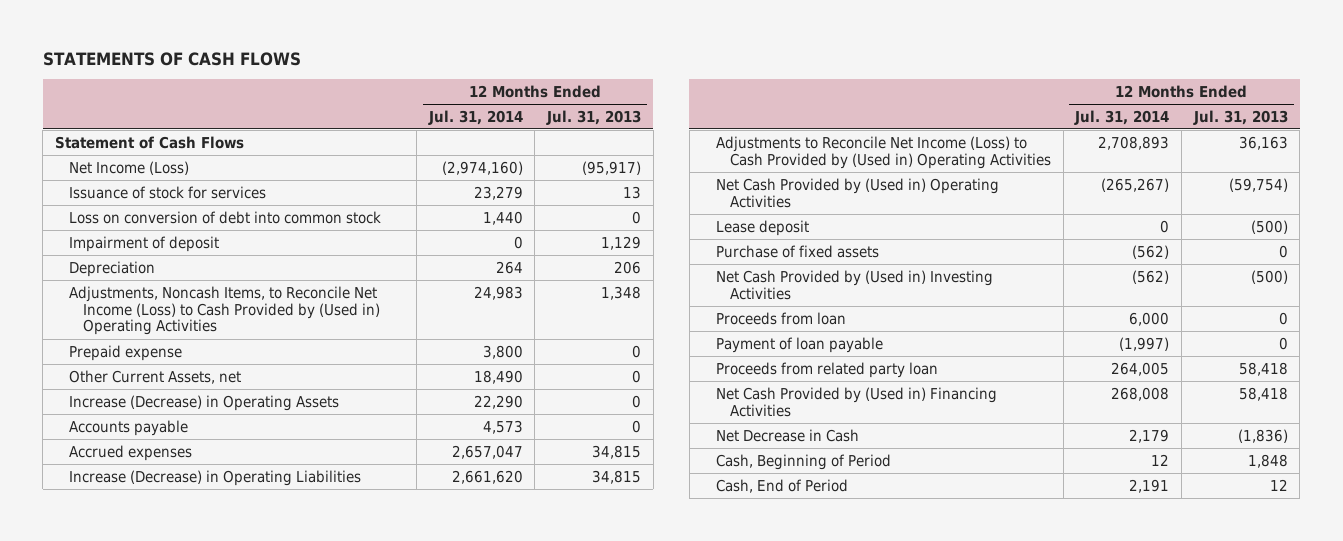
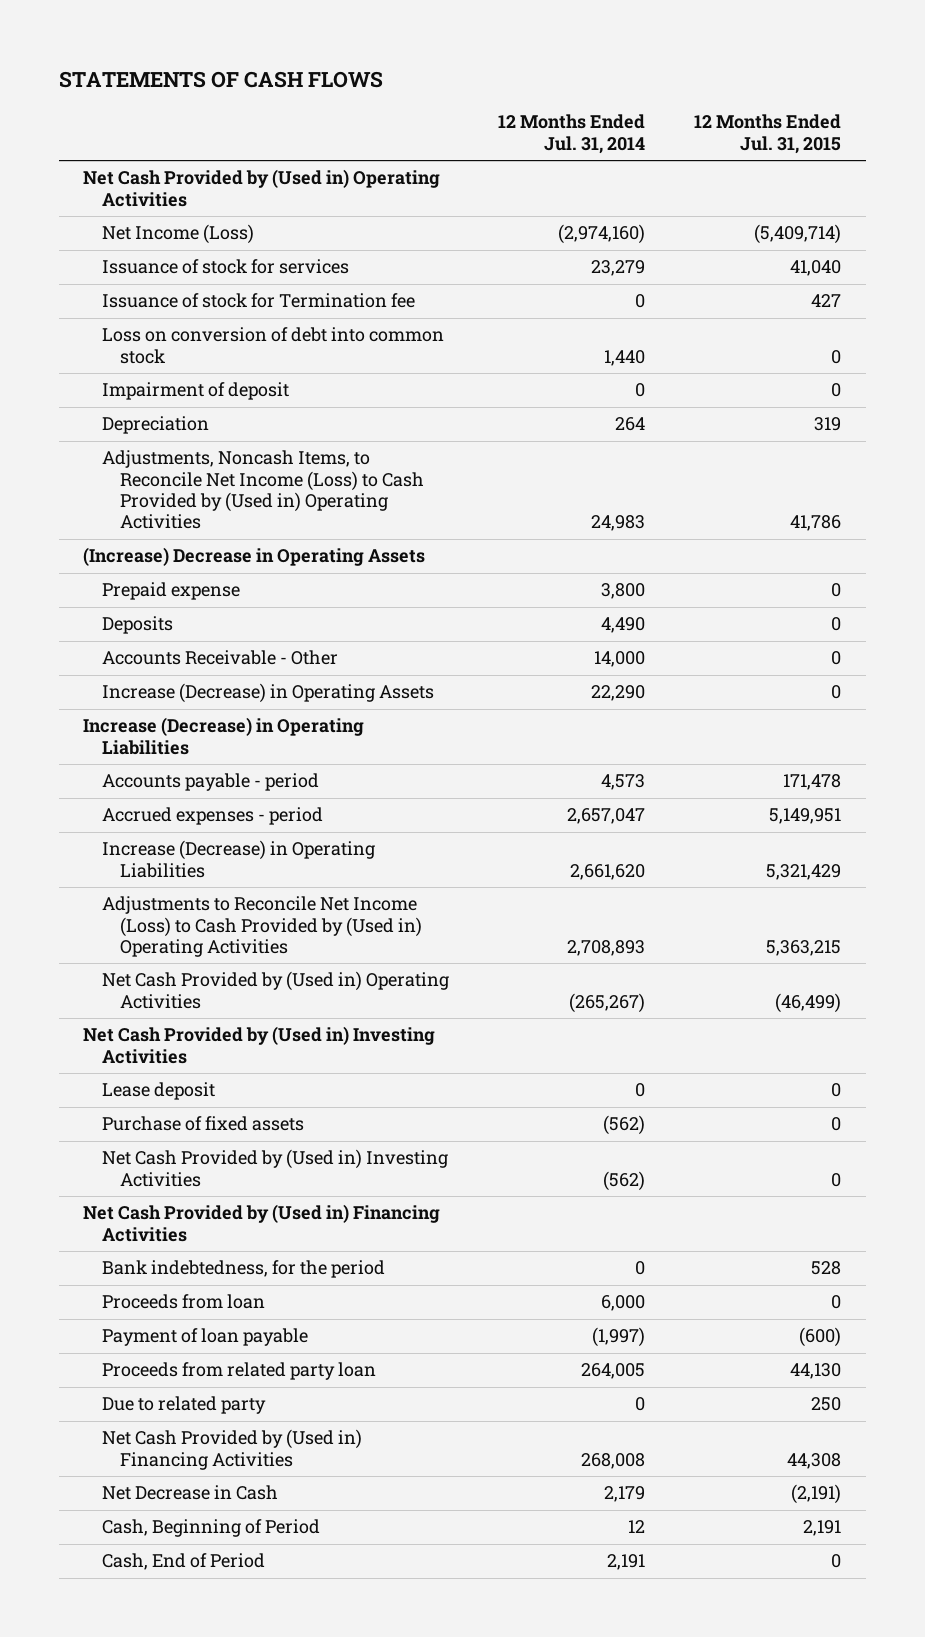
[546,109,642,125] Jul. 31, 2013 -> none
none -> [694,114,842,154] 12 Months Ended Jul. 31, 2015
[54,135,244,149] Statement of Cash Flows -> none
none -> [83,169,441,207] Net Cash Provided by (Used in) Operating Activities
none -> [101,293,415,309] Issuance of stock for Termination fee
none -> [83,547,426,567] (Increase) Decrease in Operating Assets
[69,369,242,384] Other Current Assets, net -> none
none -> [101,616,173,635] Deposits
none -> [101,650,338,666] Accounts Receivable - Other
none -> [83,717,365,755] Increase (Decrease) in Operating Liabilities
[69,419,189,436] Accounts payable -> [101,773,319,792] Accounts payable - period
[69,444,193,461] Accrued expenses -> [101,807,323,826] Accrued expenses - period
none -> [83,1026,436,1064] Net Cash Provided by (Used in) Investing Activities
none -> [83,1204,441,1242] Net Cash Provided by (Used in) Financing Activities
none -> [101,1260,385,1279] Bank indebtedness, for the period
none -> [101,1396,266,1415] Due to related party

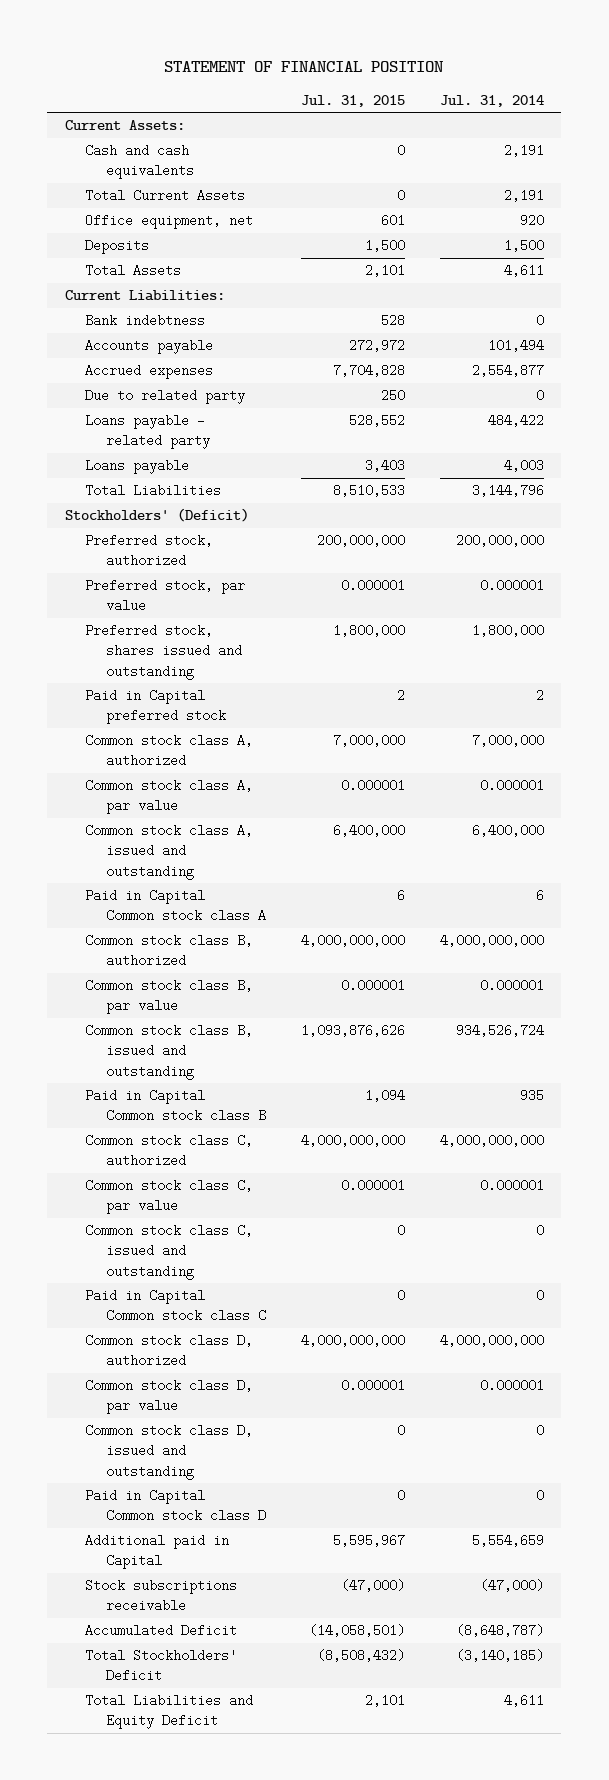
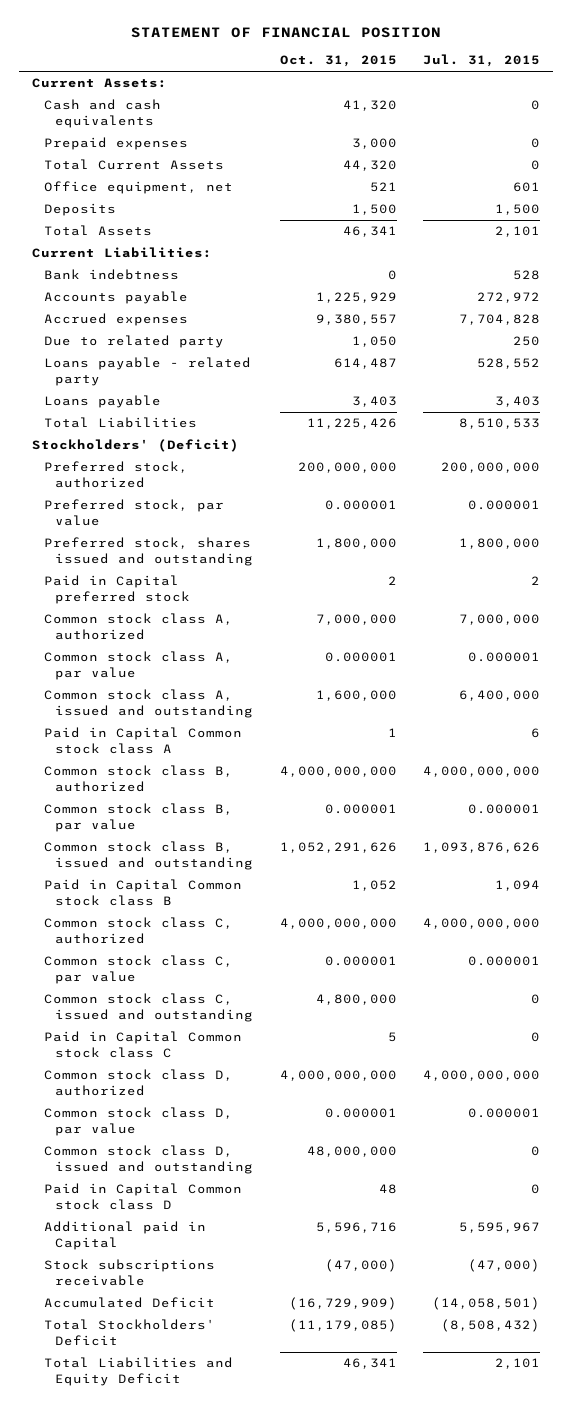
[439,94,544,107] Jul. 31, 2014 -> none
none -> [279,55,397,68] Oct. 31, 2015
none -> [43,137,188,151] Prepaid expenses

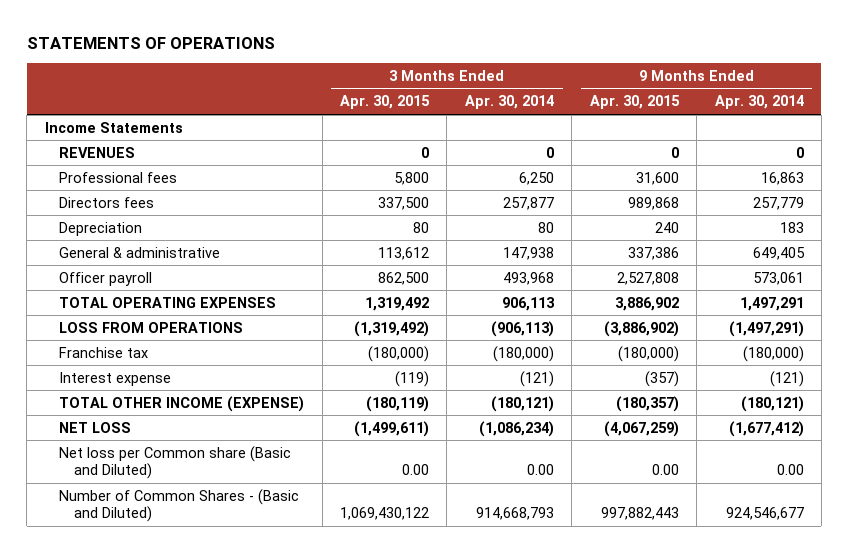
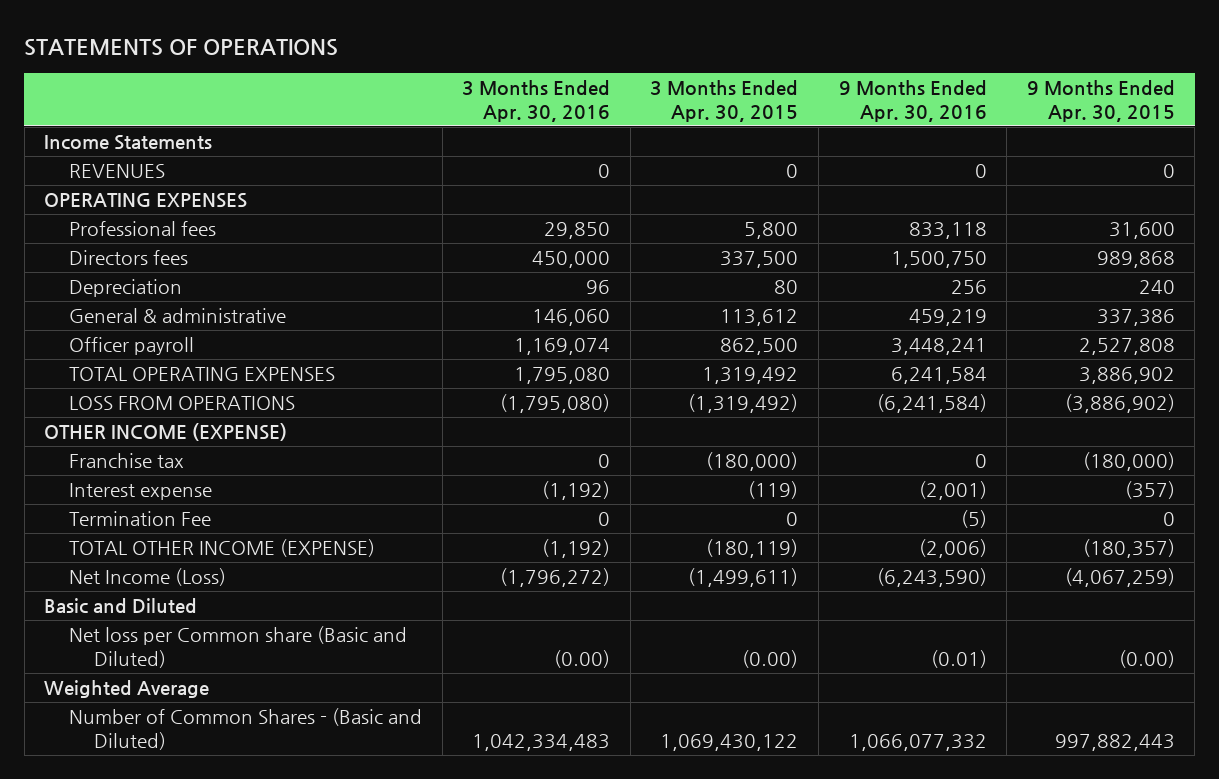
[464,95,554,110] Apr. 30, 2014 -> none
[714,95,804,110] Apr. 30, 2014 -> none
none -> [462,80,611,122] 3 Months Ended Apr. 30, 2016
none -> [838,80,987,122] 9 Months Ended Apr. 30, 2016
none -> [44,193,248,209] OPERATING EXPENSES
none -> [44,423,288,442] OTHER INCOME (EXPENSE)
none -> [68,511,211,527] Termination Fee
[59,421,132,433] NET LOSS -> [68,568,226,587] Net Income (Loss)
none -> [44,598,198,615] Basic and Diluted
[401,464,429,476] 0.00 -> [742,649,799,668] (0.00)
[651,464,679,476] 0.00 -> [1118,649,1175,668] (0.00)
none -> [44,680,210,699] Weighted Average

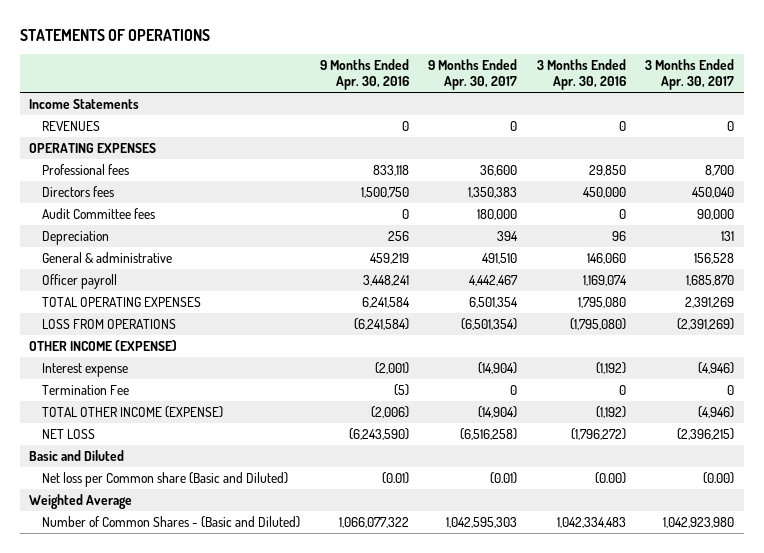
[650,80,799,122] 3 Months Ended Apr. 30, 2015 -> none
[1026,80,1175,122] 9 Months Ended Apr. 30, 2015 -> none
none -> [428,59,518,91] 9 Months Ended Apr. 30, 2017
none -> [645,59,735,91] 3 Months Ended Apr. 30, 2017
none -> [42,207,156,219] Audit Committee fees
[68,453,184,469] Franchise tax -> none
[68,568,226,587] Net Income (Loss) -> [42,428,96,439] NET LOSS
[848,733,987,751] 1,066,077,332 -> [338,516,409,528] 1,066,077,322

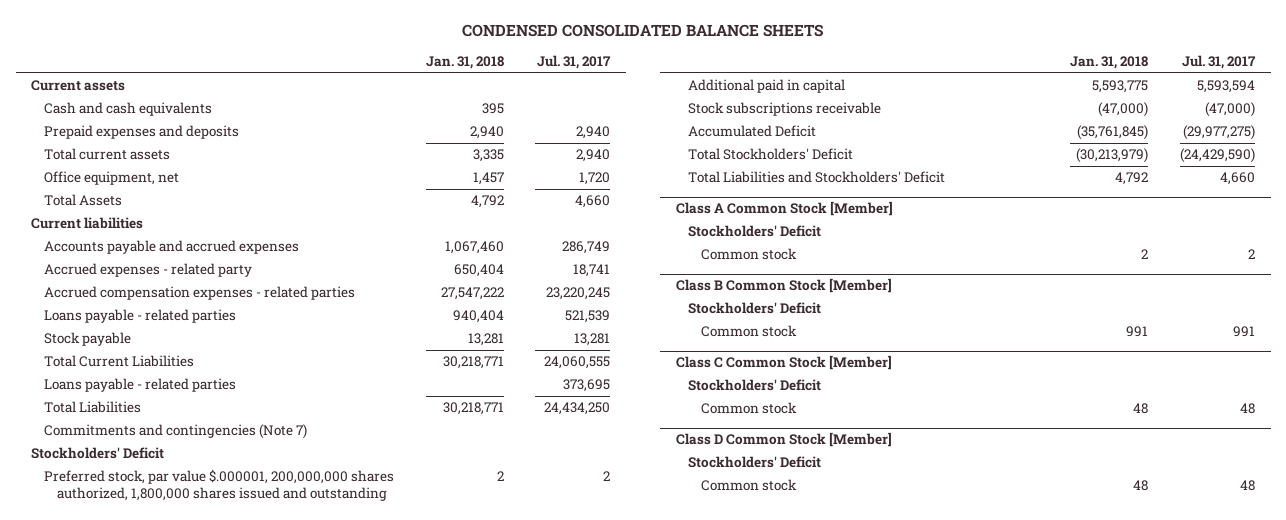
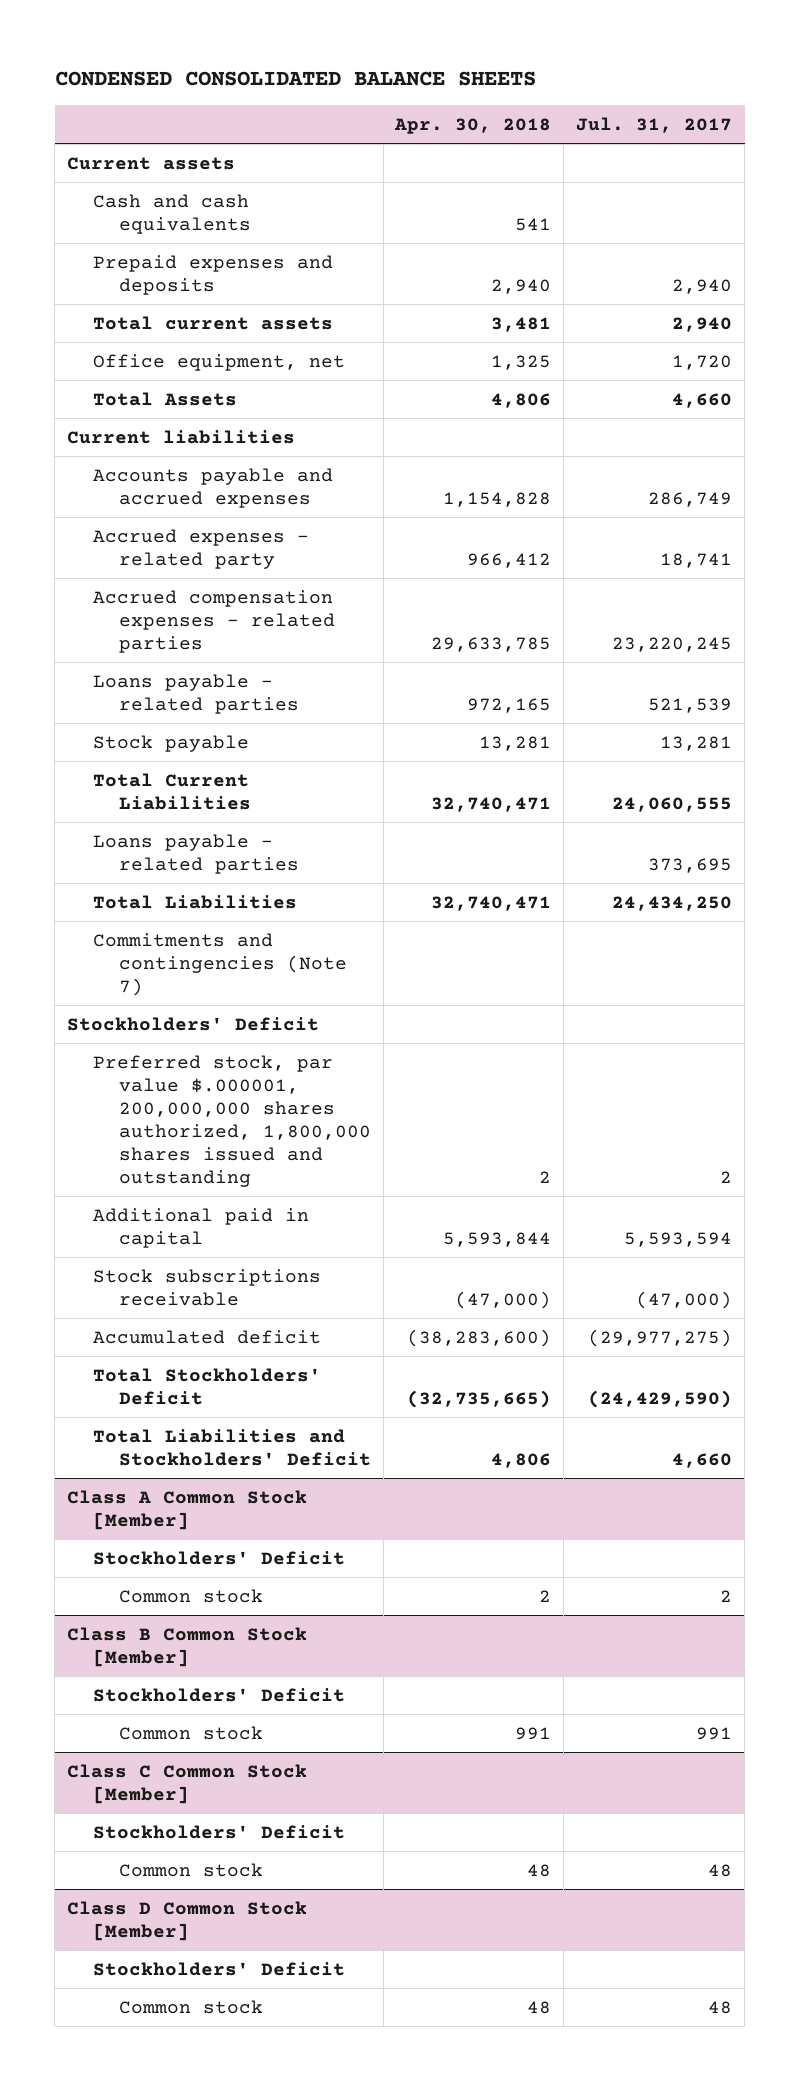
[425,55,504,69] Jan. 31, 2018 -> none
none -> [394,117,552,134] Apr. 30, 2018
[688,125,817,138] Accumulated Deficit -> [92,1329,321,1344] Accumulated deficit

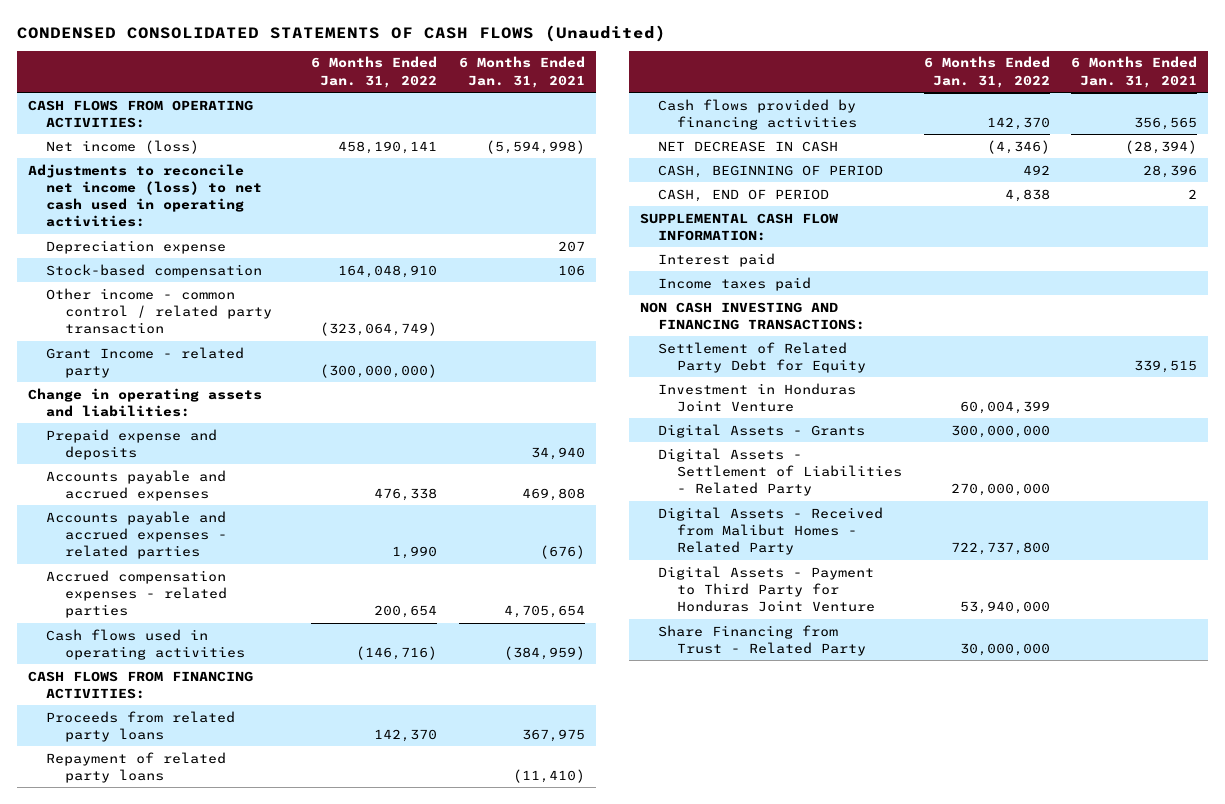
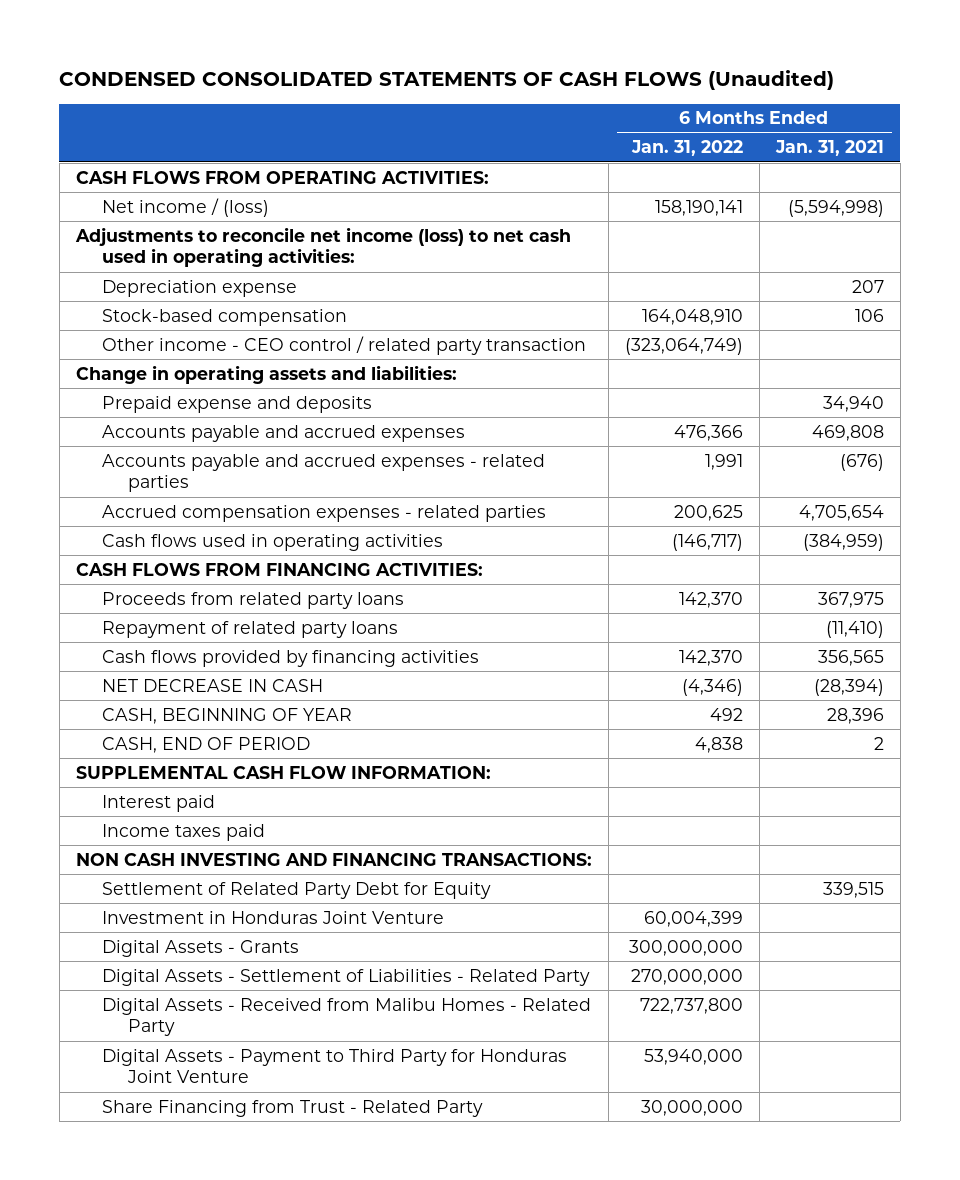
[46,139,200,154] Net income (loss) -> [102,197,270,217] Net income / (loss)
[338,140,438,154] 458,190,141 -> [654,199,743,216] 158,190,141
[46,346,245,378] Grant Income - related party -> none
[46,287,272,335] Other income - common control / related party transaction -> [102,335,587,355] Other income - CEO control / related party transaction
[374,487,438,501] 476,338 -> [673,424,743,441] 476,366
[392,546,438,560] 1,990 -> [704,453,743,470] 1,991
[374,605,438,619] 200,654 -> [673,504,743,521] 200,625
[356,645,438,660] (146,716) -> [671,533,743,551] (146,717)
[658,164,884,178] CASH, BEGINNING OF PERIOD -> [102,707,353,724] CASH, BEGINNING OF YEAR
[658,506,884,556] Digital Assets - Received from Malibut Homes - Related Party -> [102,997,592,1037] Digital Assets - Received from Malibu Homes - Related Party

